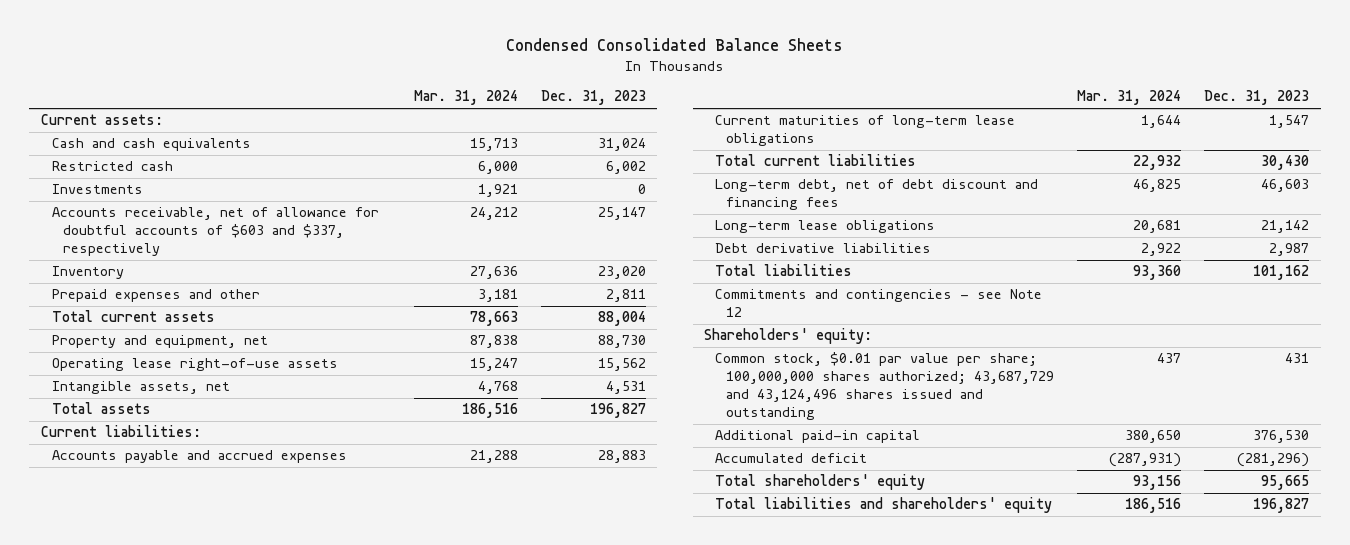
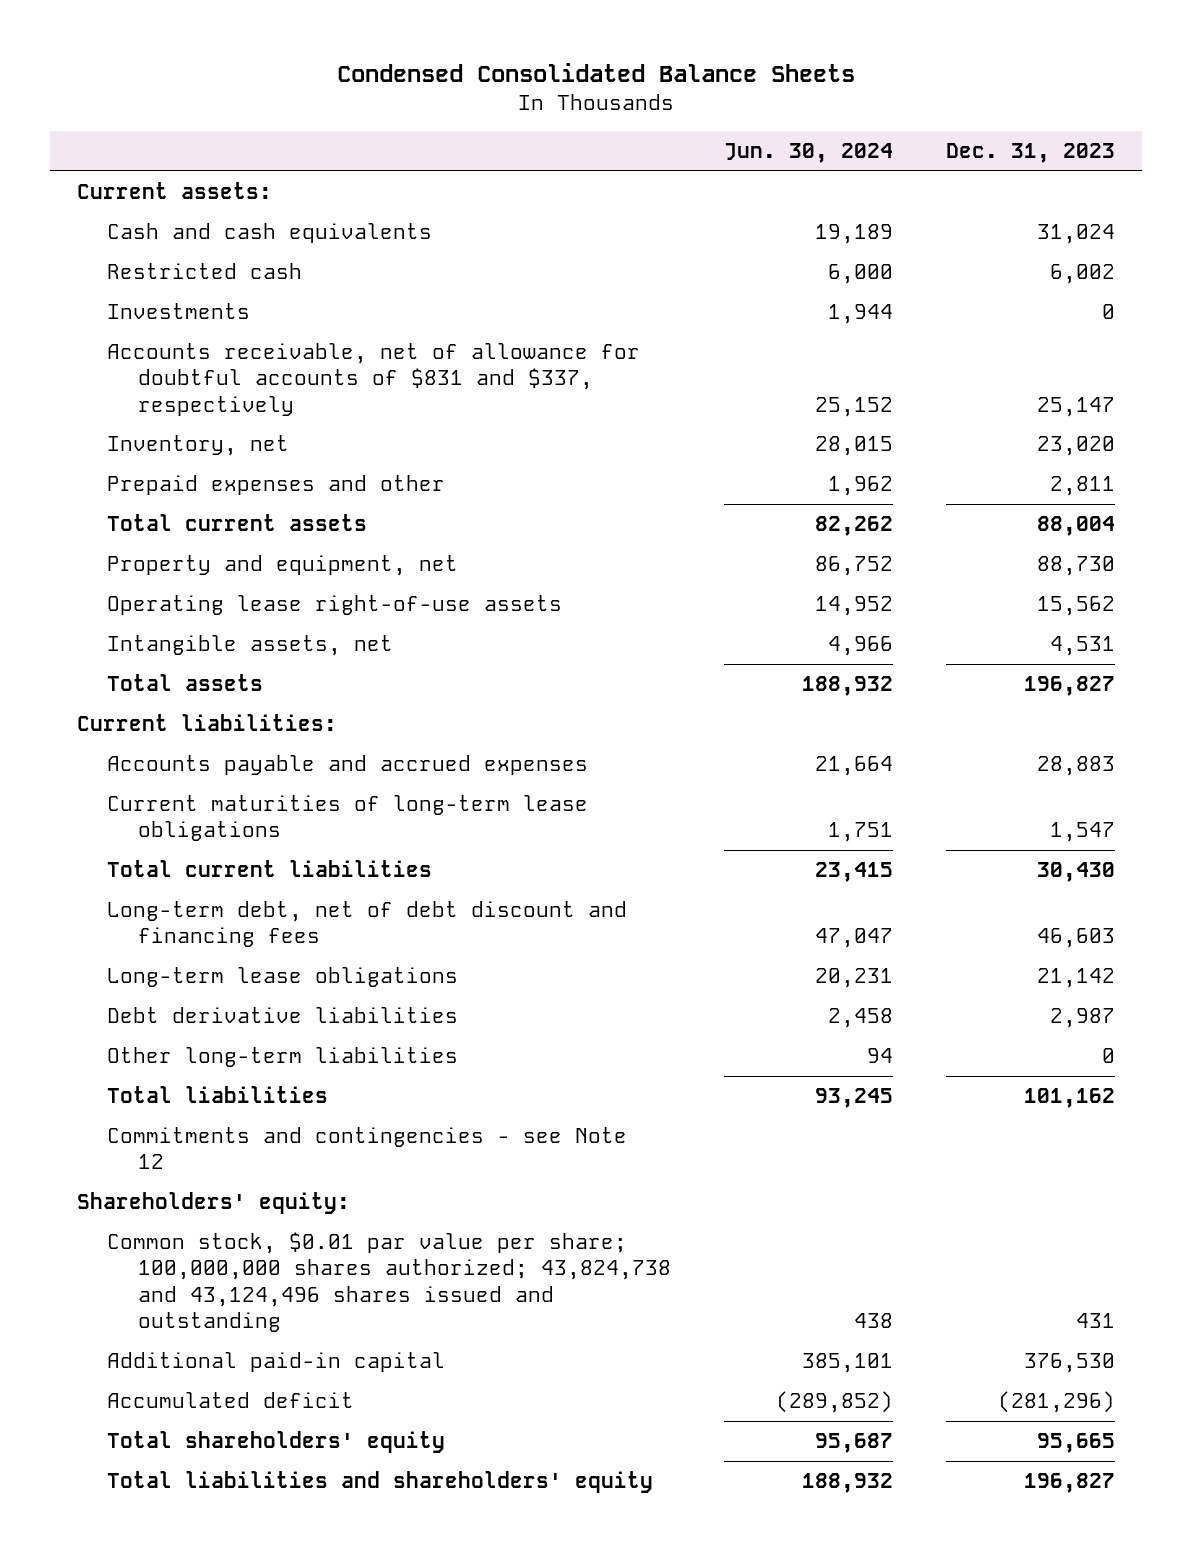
[413,90,518,106] Mar. 31, 2024 -> none
none -> [723,142,893,163] Jun. 30, 2024
[51,207,379,257] Accounts receivable, net of allowance for doubtful accounts of $603 and $337, respectively -> [107,343,641,416] Accounts receivable, net of allowance for doubtful accounts of $831 and $337, respectively
[51,266,124,280] Inventory -> [107,435,290,457] Inventory, net
none -> [107,1047,459,1068] Other long-term liabilities
[715,352,1055,421] Common stock, $0.01 par value per share; 100,000,000 shares authorized; 43,687,729 and 43,124,496 shares issued and outstanding -> [107,1232,671,1332] Common stock, $0.01 par value per share; 100,000,000 shares authorized; 43,824,738 and 43,124,496 shares issued and outstanding

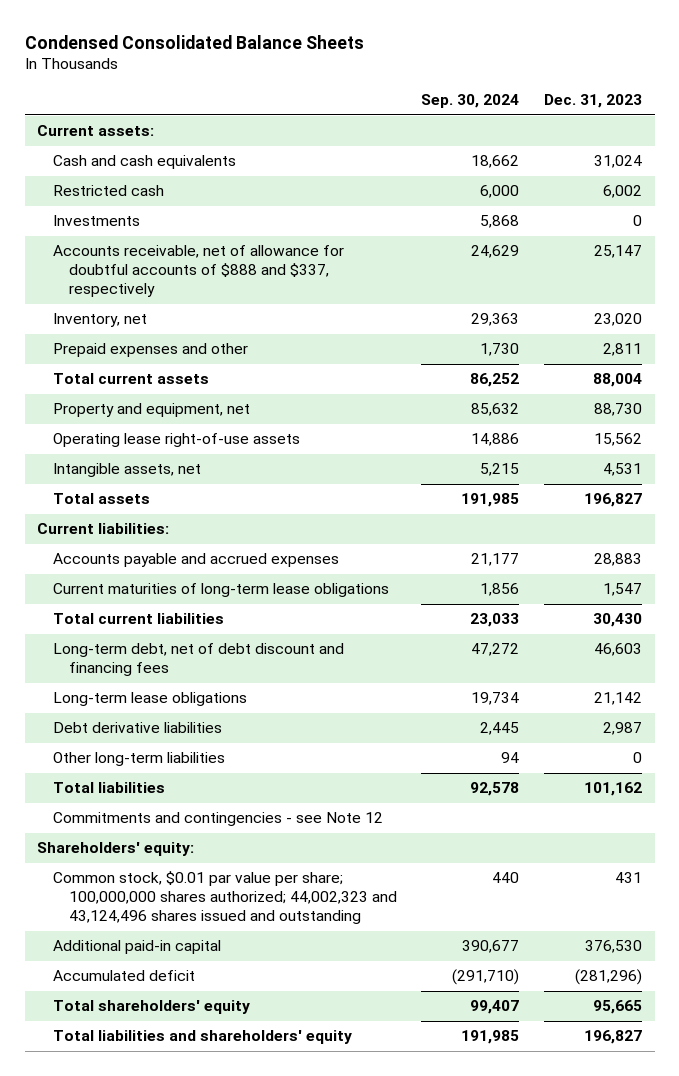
[723,142,893,163] Jun. 30, 2024 -> none
none -> [421,94,520,109] Sep. 30, 2024
[107,343,641,416] Accounts receivable, net of allowance for doubtful accounts of $831 and $337, respectively -> [52,245,344,298] Accounts receivable, net of allowance for doubtful accounts of $888 and $337, respectively
[107,1232,671,1332] Common stock, $0.01 par value per share; 100,000,000 shares authorized; 43,824,738 and 43,124,496 shares issued and outstanding -> [52,871,397,925] Common stock, $0.01 par value per share; 100,000,000 shares authorized; 44,002,323 and 43,124,496 shares issued and outstanding

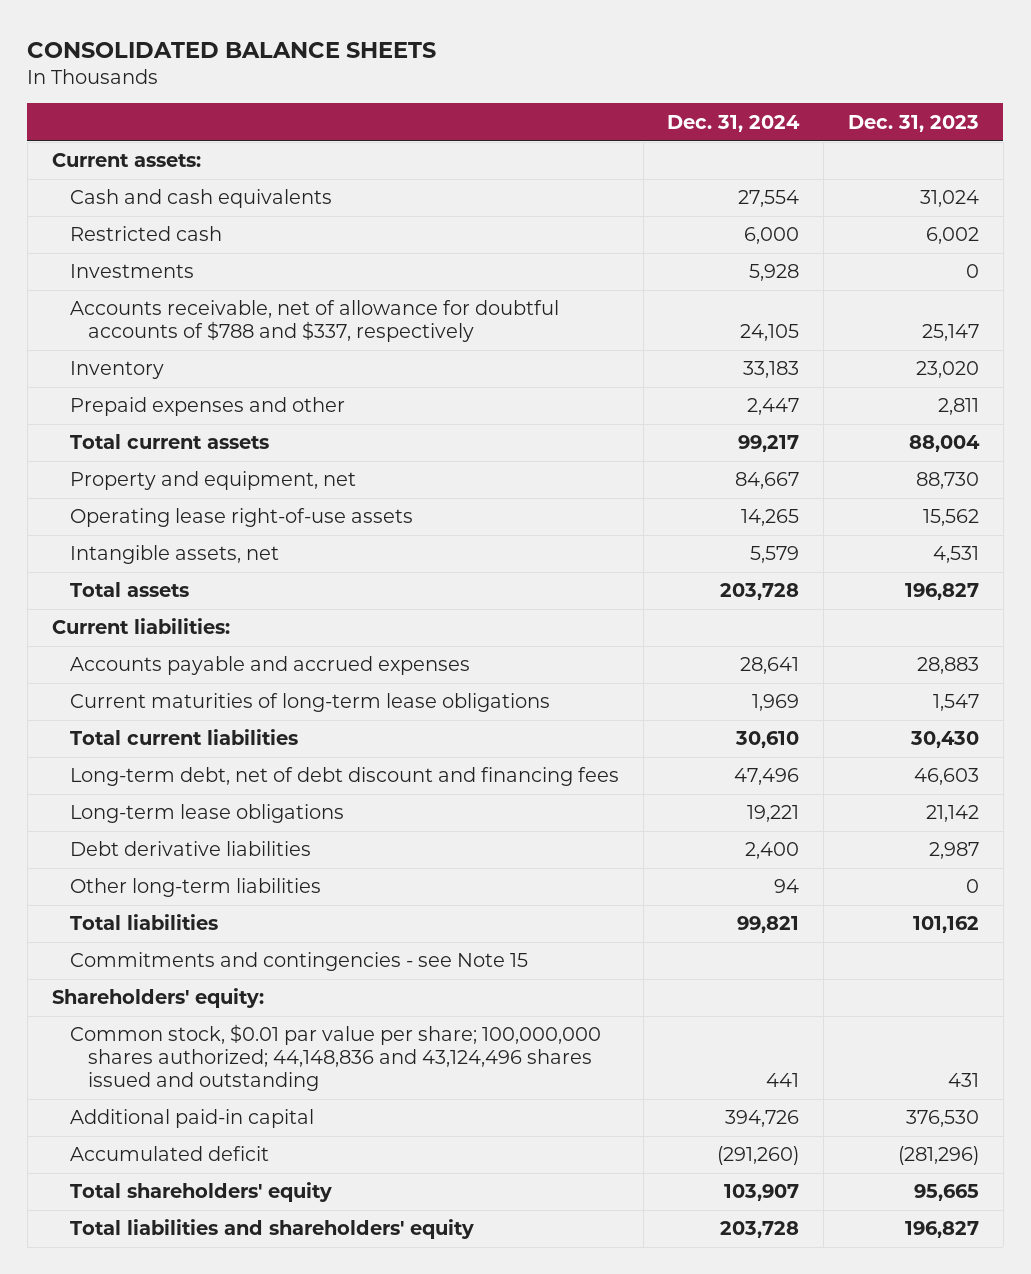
[24,34,364,49] Condensed Consolidated Balance Sheets -> [27,41,437,58] CONSOLIDATED BALANCE SHEETS
[421,94,520,109] Sep. 30, 2024 -> none
none -> [667,114,801,132] Dec. 31, 2024
[52,245,344,298] Accounts receivable, net of allowance for doubtful accounts of $888 and $337, respectively -> [69,300,559,343] Accounts receivable, net of allowance for doubtful accounts of $788 and $337, respectively
[52,313,147,328] Inventory, net -> [69,361,164,380] Inventory
[52,812,383,827] Commitments and contingencies - see Note 12 -> [69,952,528,972] Commitments and contingencies - see Note 15
[52,871,397,925] Common stock, $0.01 par value per share; 100,000,000 shares authorized; 44,002,323 and 43,124,496 shares issued and outstanding -> [69,1024,601,1092] Common stock, $0.01 par value per share; 100,000,000 shares authorized; 44,148,836 and 43,124,496 shares issued and outstanding

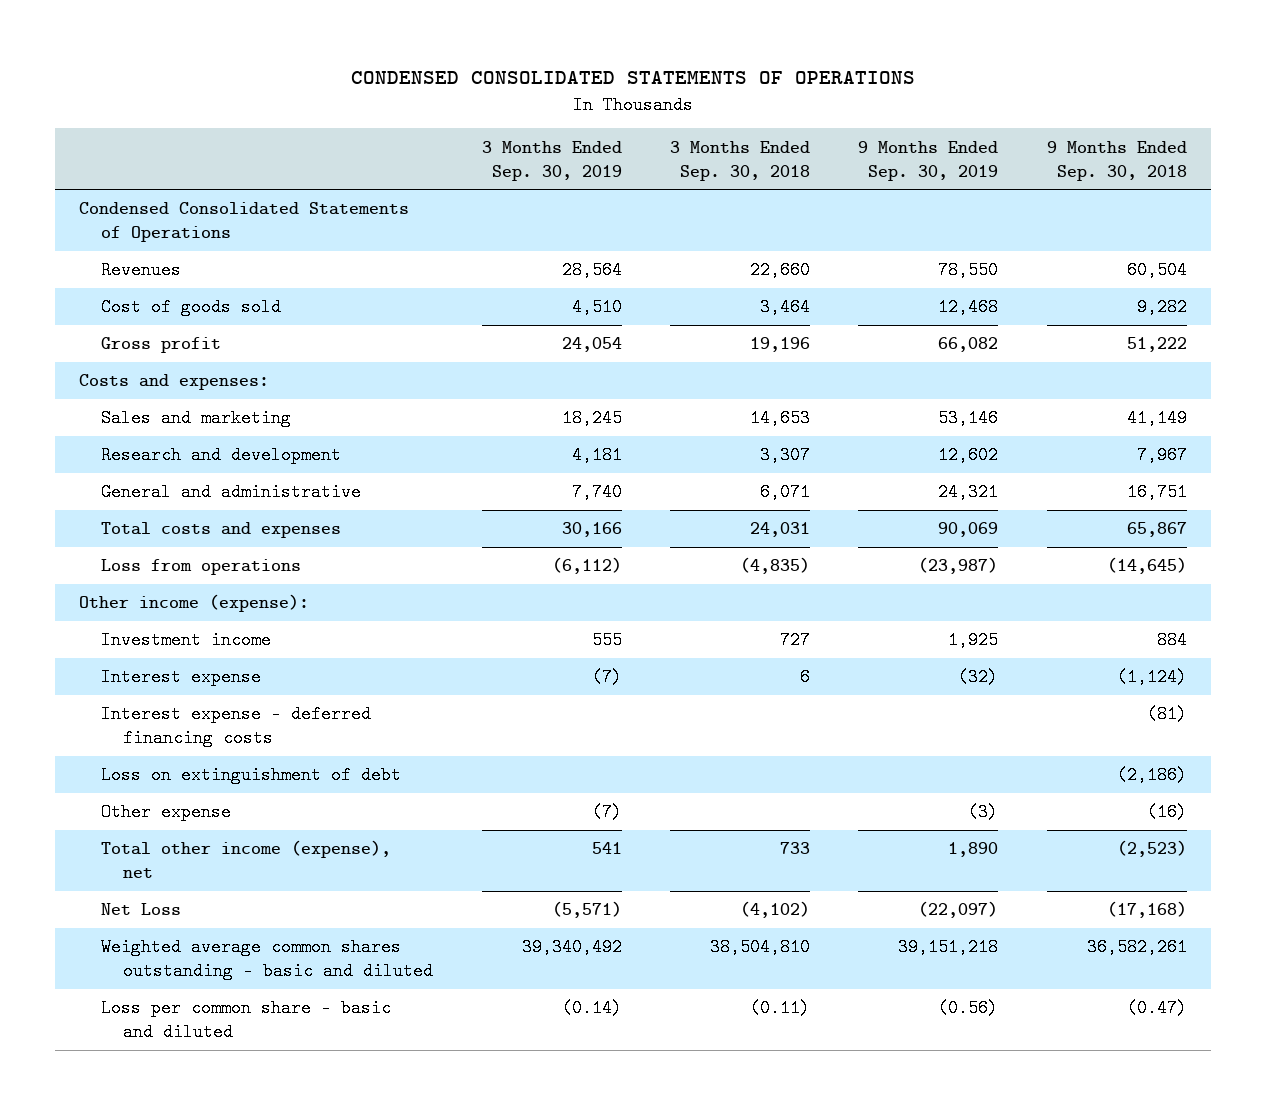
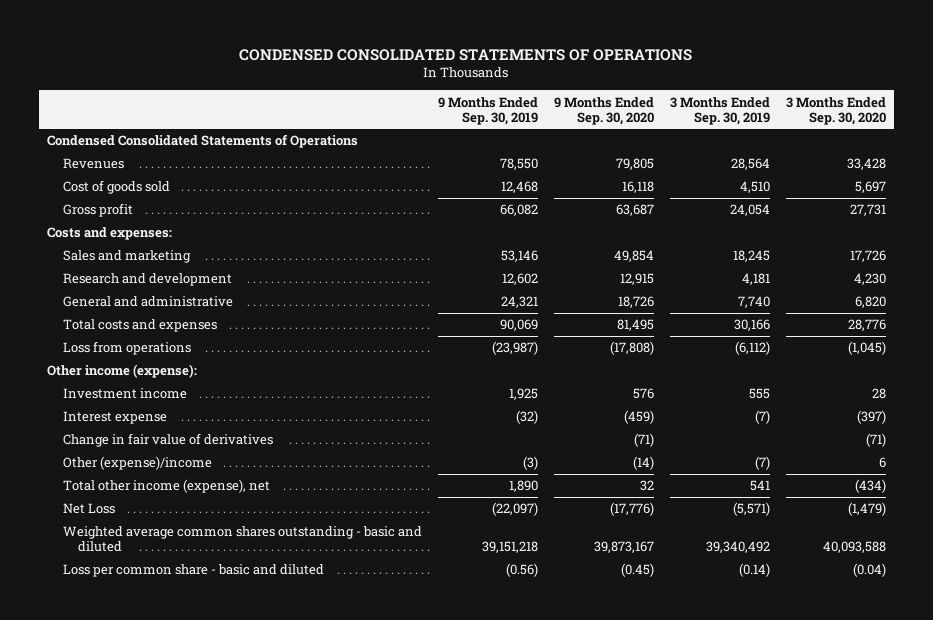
[669,140,810,181] 3 Months Ended Sep. 30, 2018 -> none
[1046,140,1187,181] 9 Months Ended Sep. 30, 2018 -> none
none -> [553,96,654,125] 9 Months Ended Sep. 30, 2020
none -> [785,96,886,125] 3 Months Ended Sep. 30, 2020
[101,705,372,748] Interest expense - deferred financing costs -> none
[101,766,402,785] Loss on extinguishment of debt -> none
none -> [62,433,273,448] Change in fair value of derivatives
[101,803,232,822] Other expense -> [62,456,212,471] Other (expense)/income

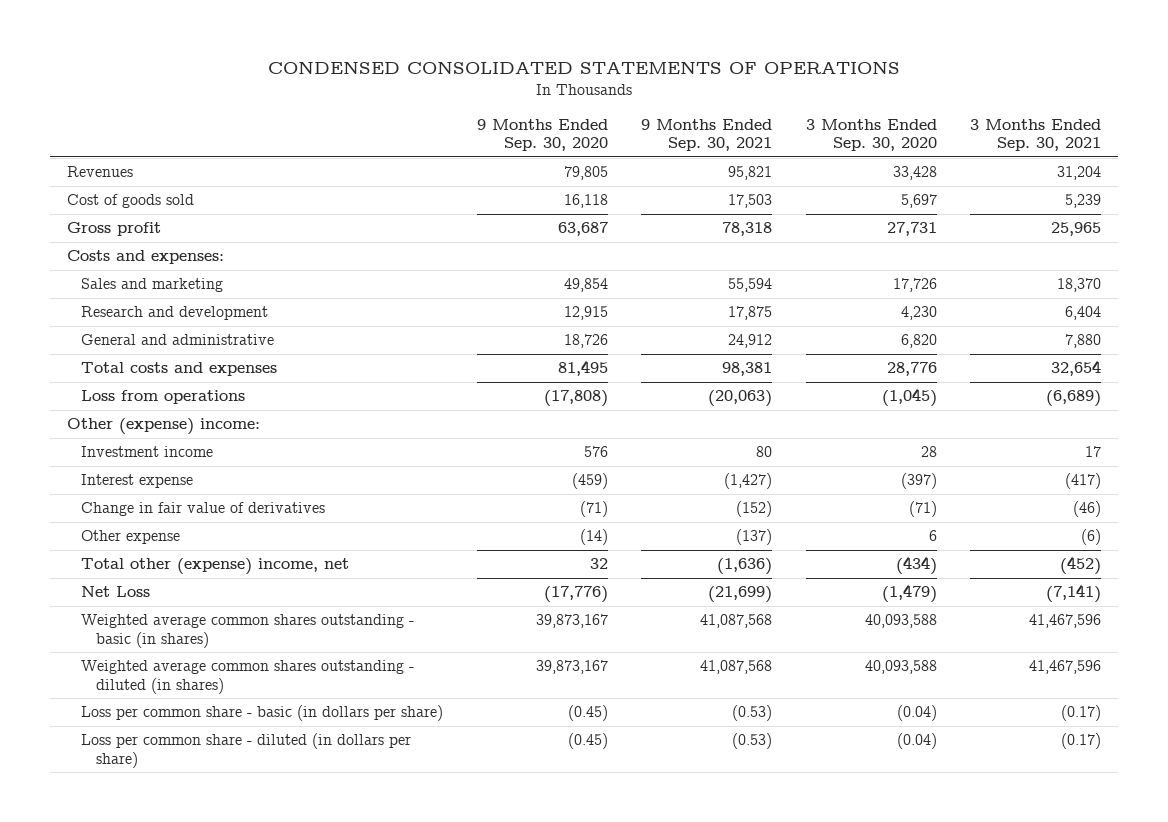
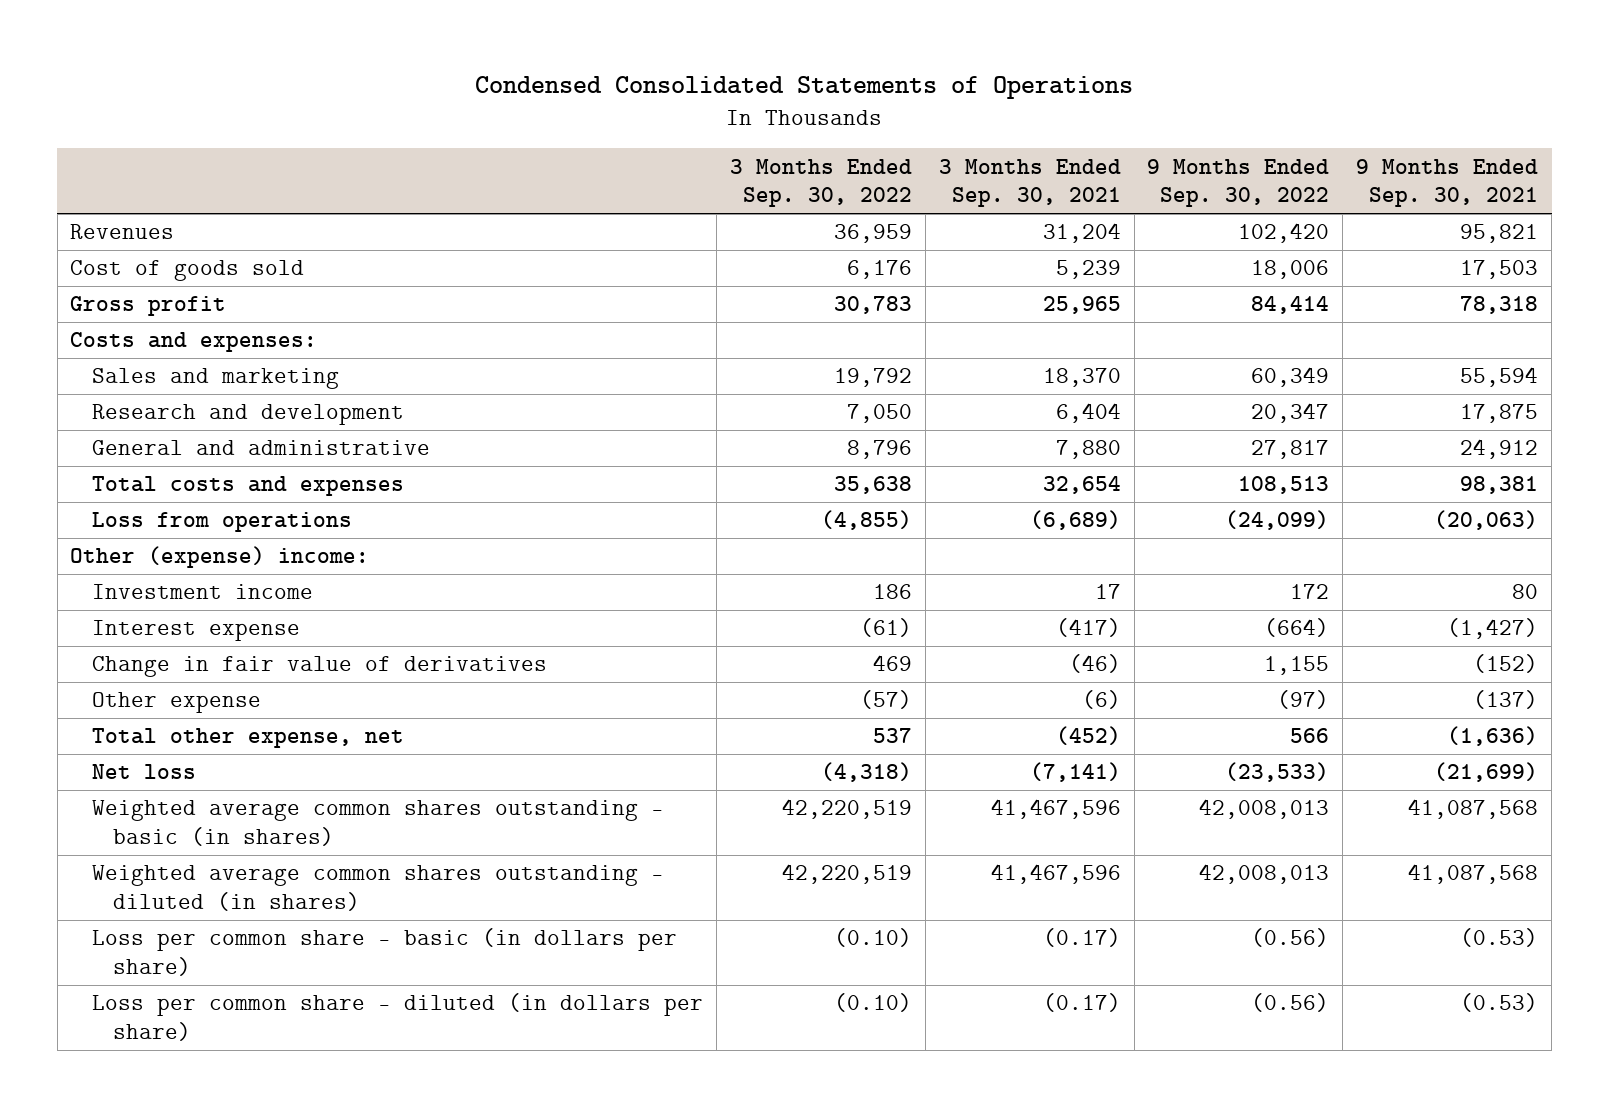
[268,61,901,75] CONDENSED CONSOLIDATED STATEMENTS OF OPERATIONS -> [475,76,1134,100] Condensed Consolidated Statements of Operations
[476,118,608,152] 9 Months Ended Sep. 30, 2020 -> none
[805,118,937,152] 3 Months Ended Sep. 30, 2020 -> none
none -> [729,158,912,208] 3 Months Ended Sep. 30, 2022
none -> [1147,158,1330,208] 9 Months Ended Sep. 30, 2022
[81,558,350,576] Total other (expense) income, net -> [91,728,404,749] Total other expense, net
[81,586,151,598] Net Loss -> [91,764,196,780] Net loss

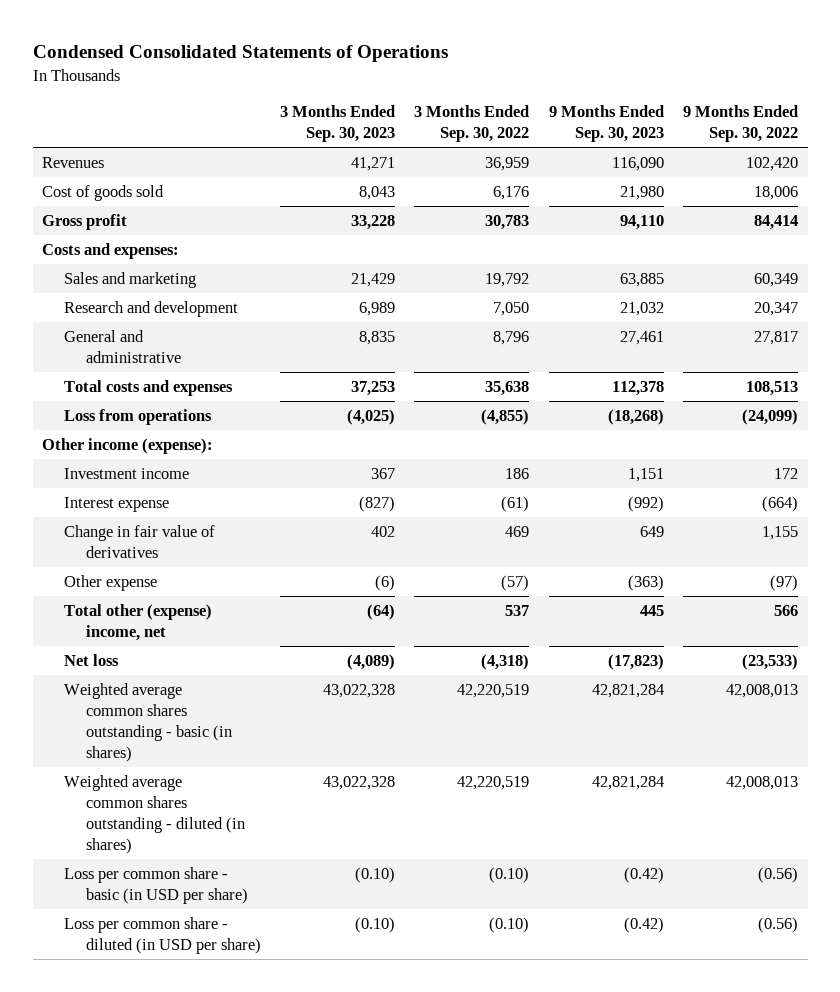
[938,158,1121,208] 3 Months Ended Sep. 30, 2021 -> none
[1356,158,1539,208] 9 Months Ended Sep. 30, 2021 -> none
none -> [279,105,395,143] 3 Months Ended Sep. 30, 2023
none -> [548,105,664,143] 9 Months Ended Sep. 30, 2023
[70,546,370,569] Other (expense) income: -> [42,437,214,454] Other income (expense):
[91,728,404,749] Total other expense, net -> [63,603,212,641] Total other (expense) income, net
[91,928,677,977] Loss per common share - basic (in dollars per share) -> [63,866,248,904] Loss per common share - basic (in USD per share)
[91,993,703,1042] Loss per common share - diluted (in dollars per share) -> [63,916,261,954] Loss per common share - diluted (in USD per share)

